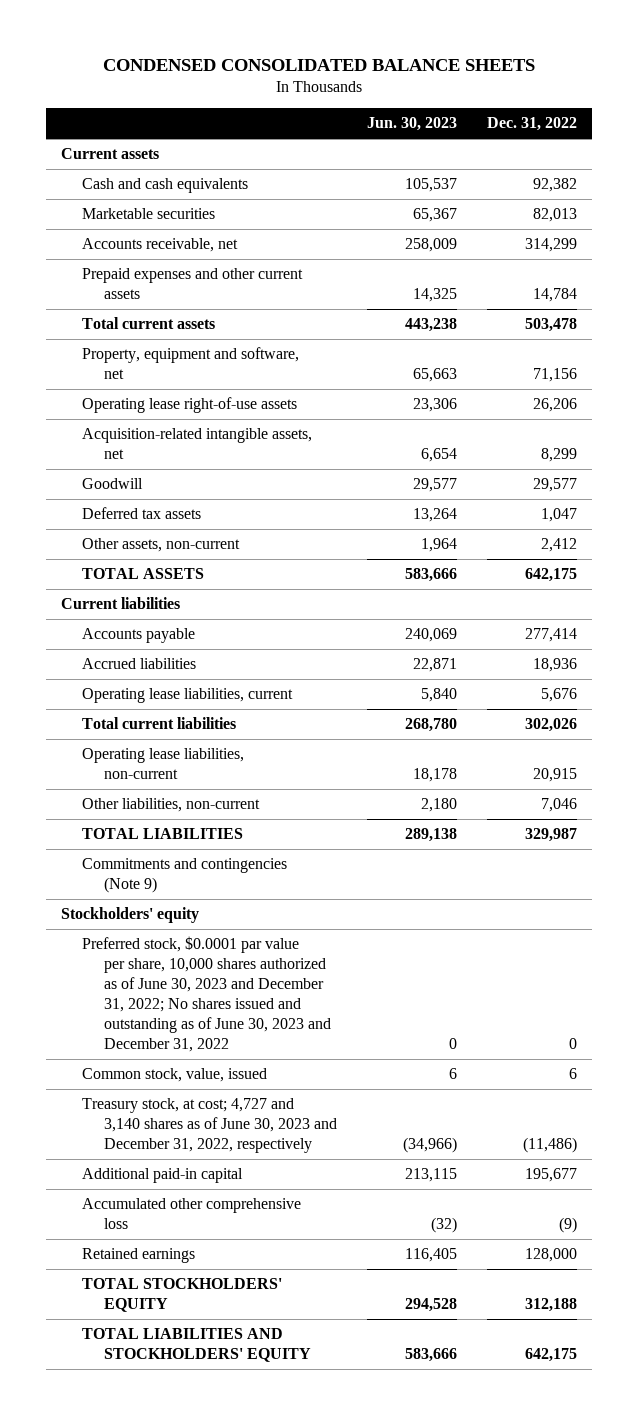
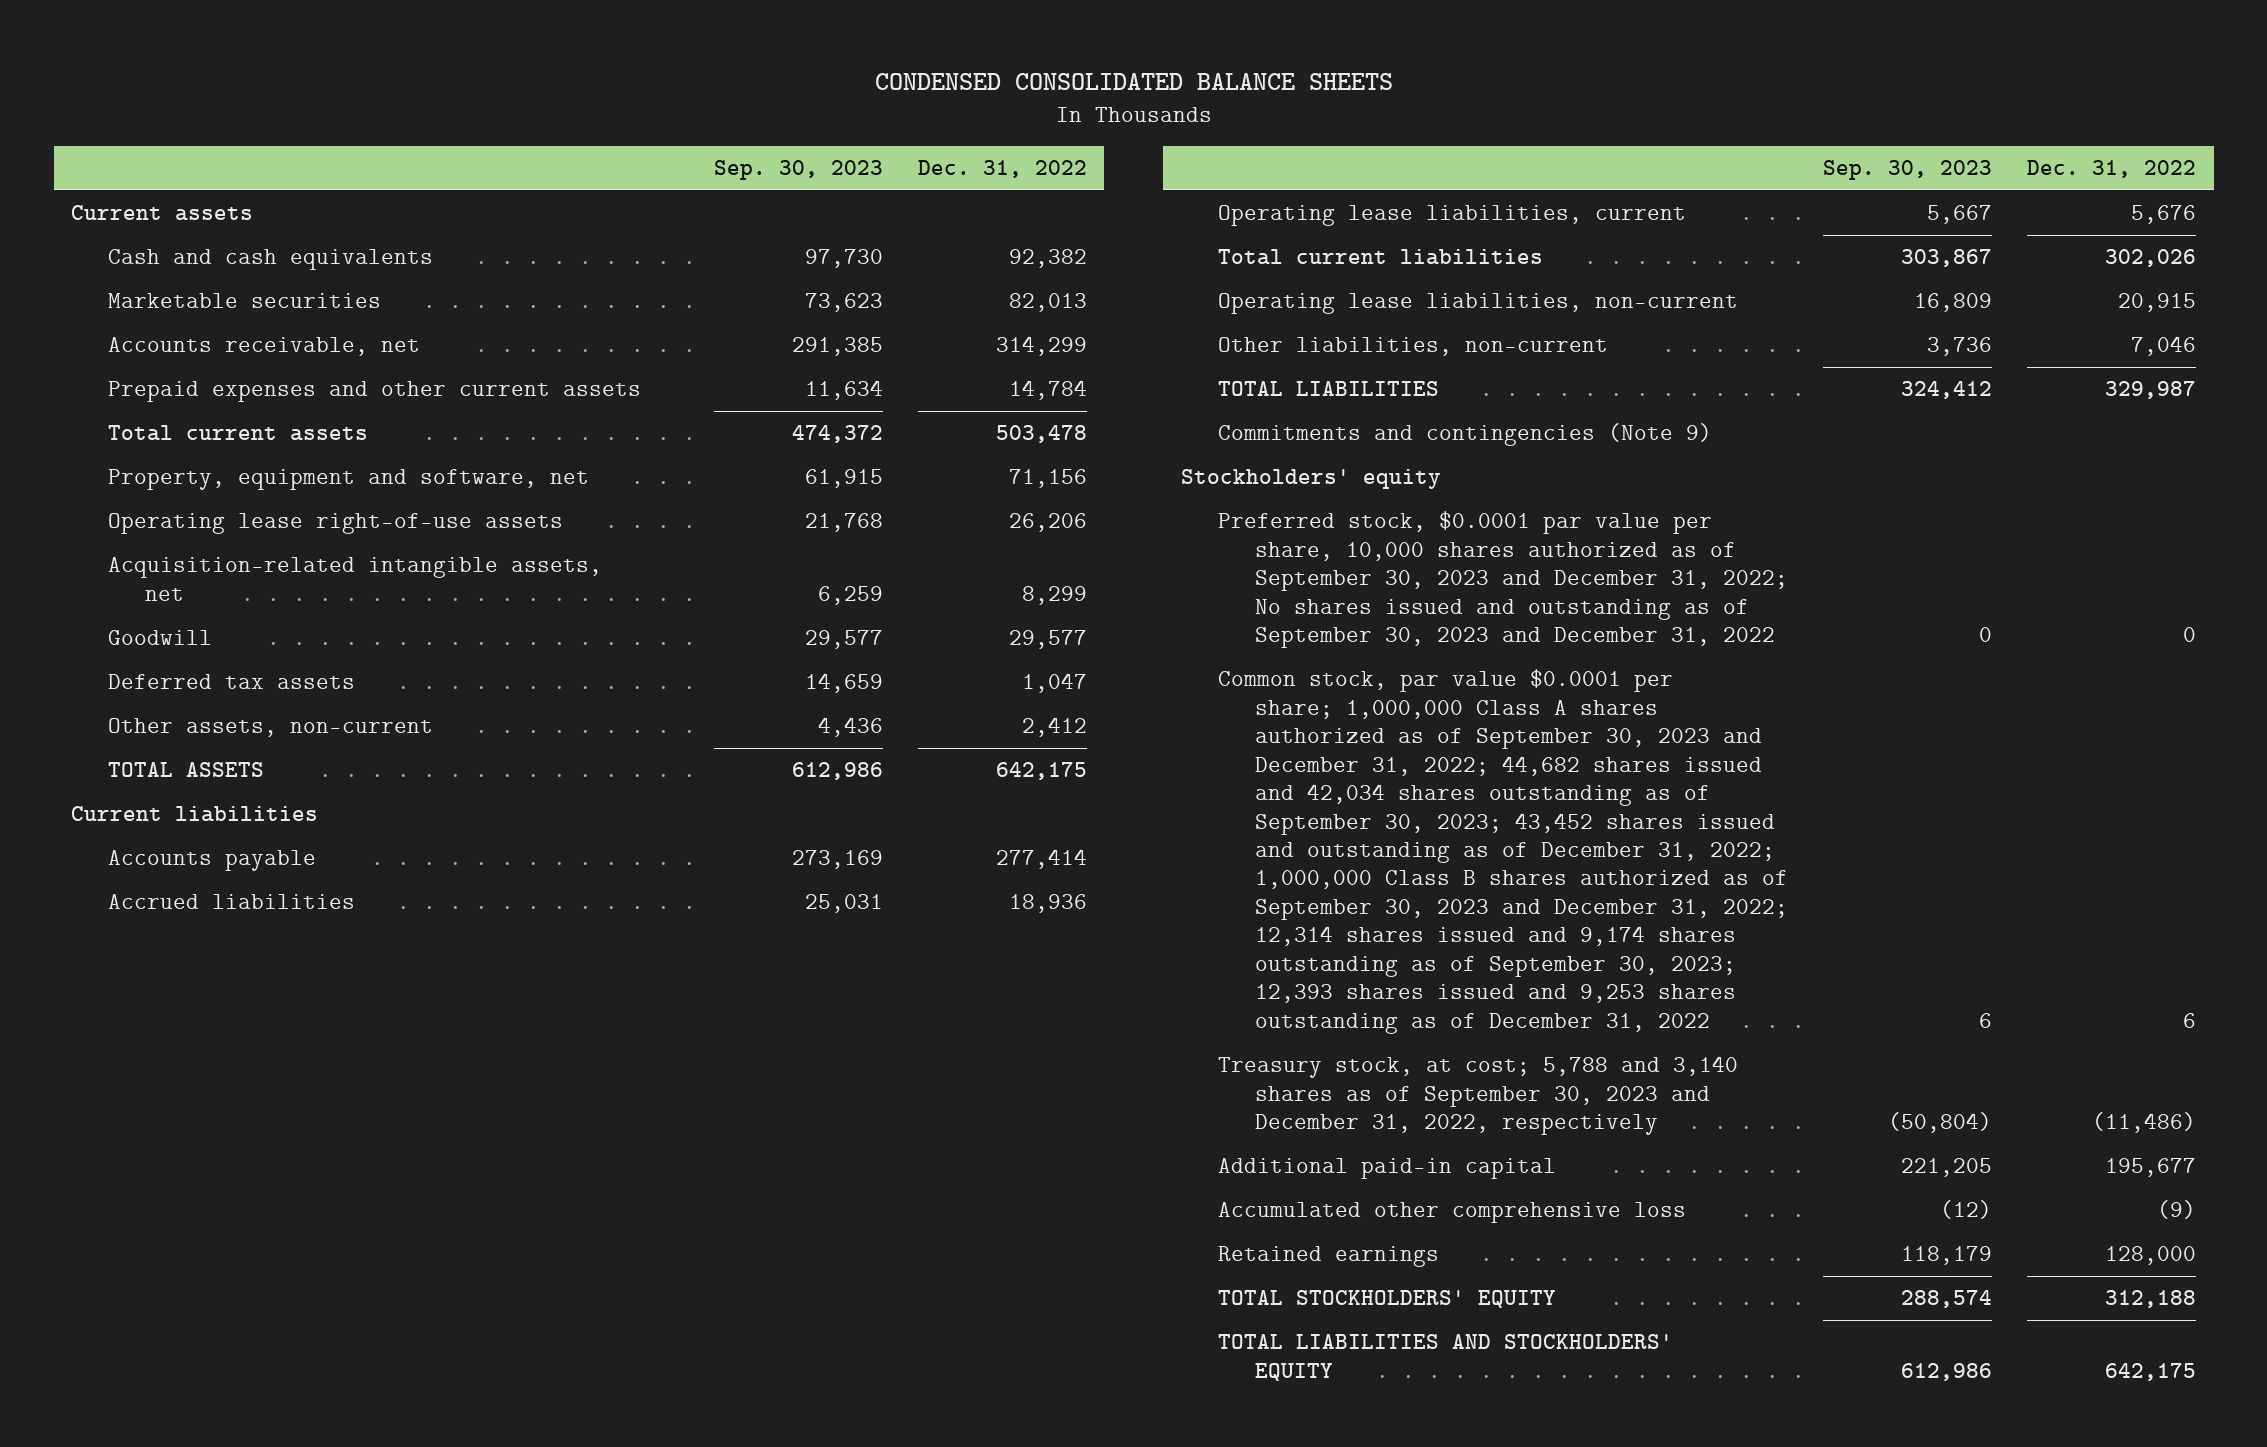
[367,117,458,132] Jun. 30, 2023 -> none
none -> [713,160,883,181] Sep. 30, 2023
[82,936,331,1053] Preferred stock, $0.0001 par value per share, 10,000 shares authorized as of June 30, 2023 and December 31, 2022; No shares issued and outstanding as of June 30, 2023 and December 31, 2022 -> [1217,511,1788,649] Preferred stock, $0.0001 par value per share, 10,000 shares authorized as of September 30, 2023 and December 31, 2022; No shares issued and outstanding as of September 30, 2023 and December 31, 2022
[82,1068,268,1083] Common stock, value, issued -> [1217,669,1788,1034] Common stock, par value $0.0001 per share; 1,000,000 Class A shares authorized as of September 30, 2023 and December 31, 2022; 44,682 shares issued and 42,034 shares outstanding as of September 30, 2023; 43,452 shares issued and outstanding as of December 31, 2022; 1,000,000 Class B shares authorized as of September 30, 2023 and December 31, 2022; 12,314 shares issued and 9,174 shares outstanding as of September 30, 2023; 12,393 shares issued and 9,253 shares outstanding as of December 31, 2022
[82,1098,337,1154] Treasury stock, at cost; 4,727 and 3,140 shares as of June 30, 2023 and December 31, 2022, respectively -> [1217,1056,1738,1136] Treasury stock, at cost; 5,788 and 3,140 shares as of September 30, 2023 and December 31, 2022, respectively

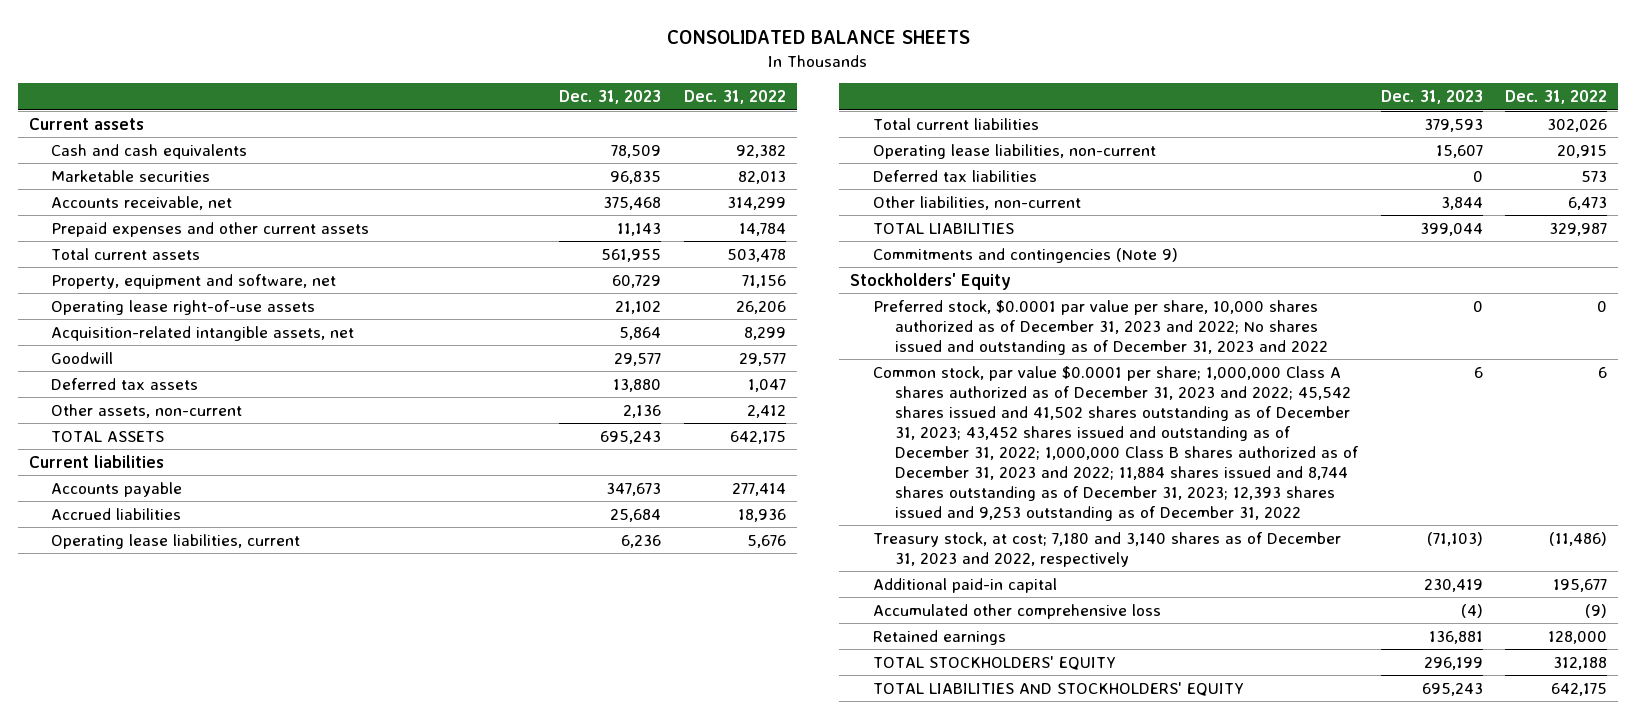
[874,73,1393,91] CONDENSED CONSOLIDATED BALANCE SHEETS -> [667,29,971,44] CONSOLIDATED BALANCE SHEETS
[713,160,883,181] Sep. 30, 2023 -> none
none -> [559,90,662,105] Dec. 31, 2023
none -> [872,169,1037,182] Deferred tax liabilities
[2131,336,2197,357] 7,046 -> [1568,196,1608,210] 6,473
[1180,469,1441,490] Stockholders' equity -> [850,272,1012,290] Stockholders' Equity
[1217,511,1788,649] Preferred stock, $0.0001 par value per share, 10,000 shares authorized as of September 30, 2023 and December 31, 2022; No shares issued and outstanding as of September 30, 2023 and December 31, 2022 -> [872,299,1329,355] Preferred stock, $0.0001 par value per share, 10,000 shares authorized as of December 31, 2023 and 2022; No shares issued and outstanding as of December 31, 2023 and 2022
[1217,669,1788,1034] Common stock, par value $0.0001 per share; 1,000,000 Class A shares authorized as of September 30, 2023 and December 31, 2022; 44,682 shares issued and 42,034 shares outstanding as of September 30, 2023; 43,452 shares issued and outstanding as of December 31, 2022; 1,000,000 Class B shares authorized as of September 30, 2023 and December 31, 2022; 12,314 shares issued and 9,174 shares outstanding as of September 30, 2023; 12,393 shares issued and 9,253 shares outstanding as of December 31, 2022 -> [872,365,1360,521] Common stock, par value $0.0001 per share; 1,000,000 Class A shares authorized as of December 31, 2023 and 2022; 45,542 shares issued and 41,502 shares outstanding as of December 31, 2023; 43,452 shares issued and outstanding as of December 31, 2022; 1,000,000 Class B shares authorized as of December 31, 2023 and 2022; 11,884 shares issued and 8,744 shares outstanding as of December 31, 2023; 12,393 shares issued and 9,253 outstanding as of December 31, 2022
[1217,1056,1738,1136] Treasury stock, at cost; 5,788 and 3,140 shares as of September 30, 2023 and December 31, 2022, respectively -> [872,531,1341,567] Treasury stock, at cost; 7,180 and 3,140 shares as of December 31, 2023 and 2022, respectively

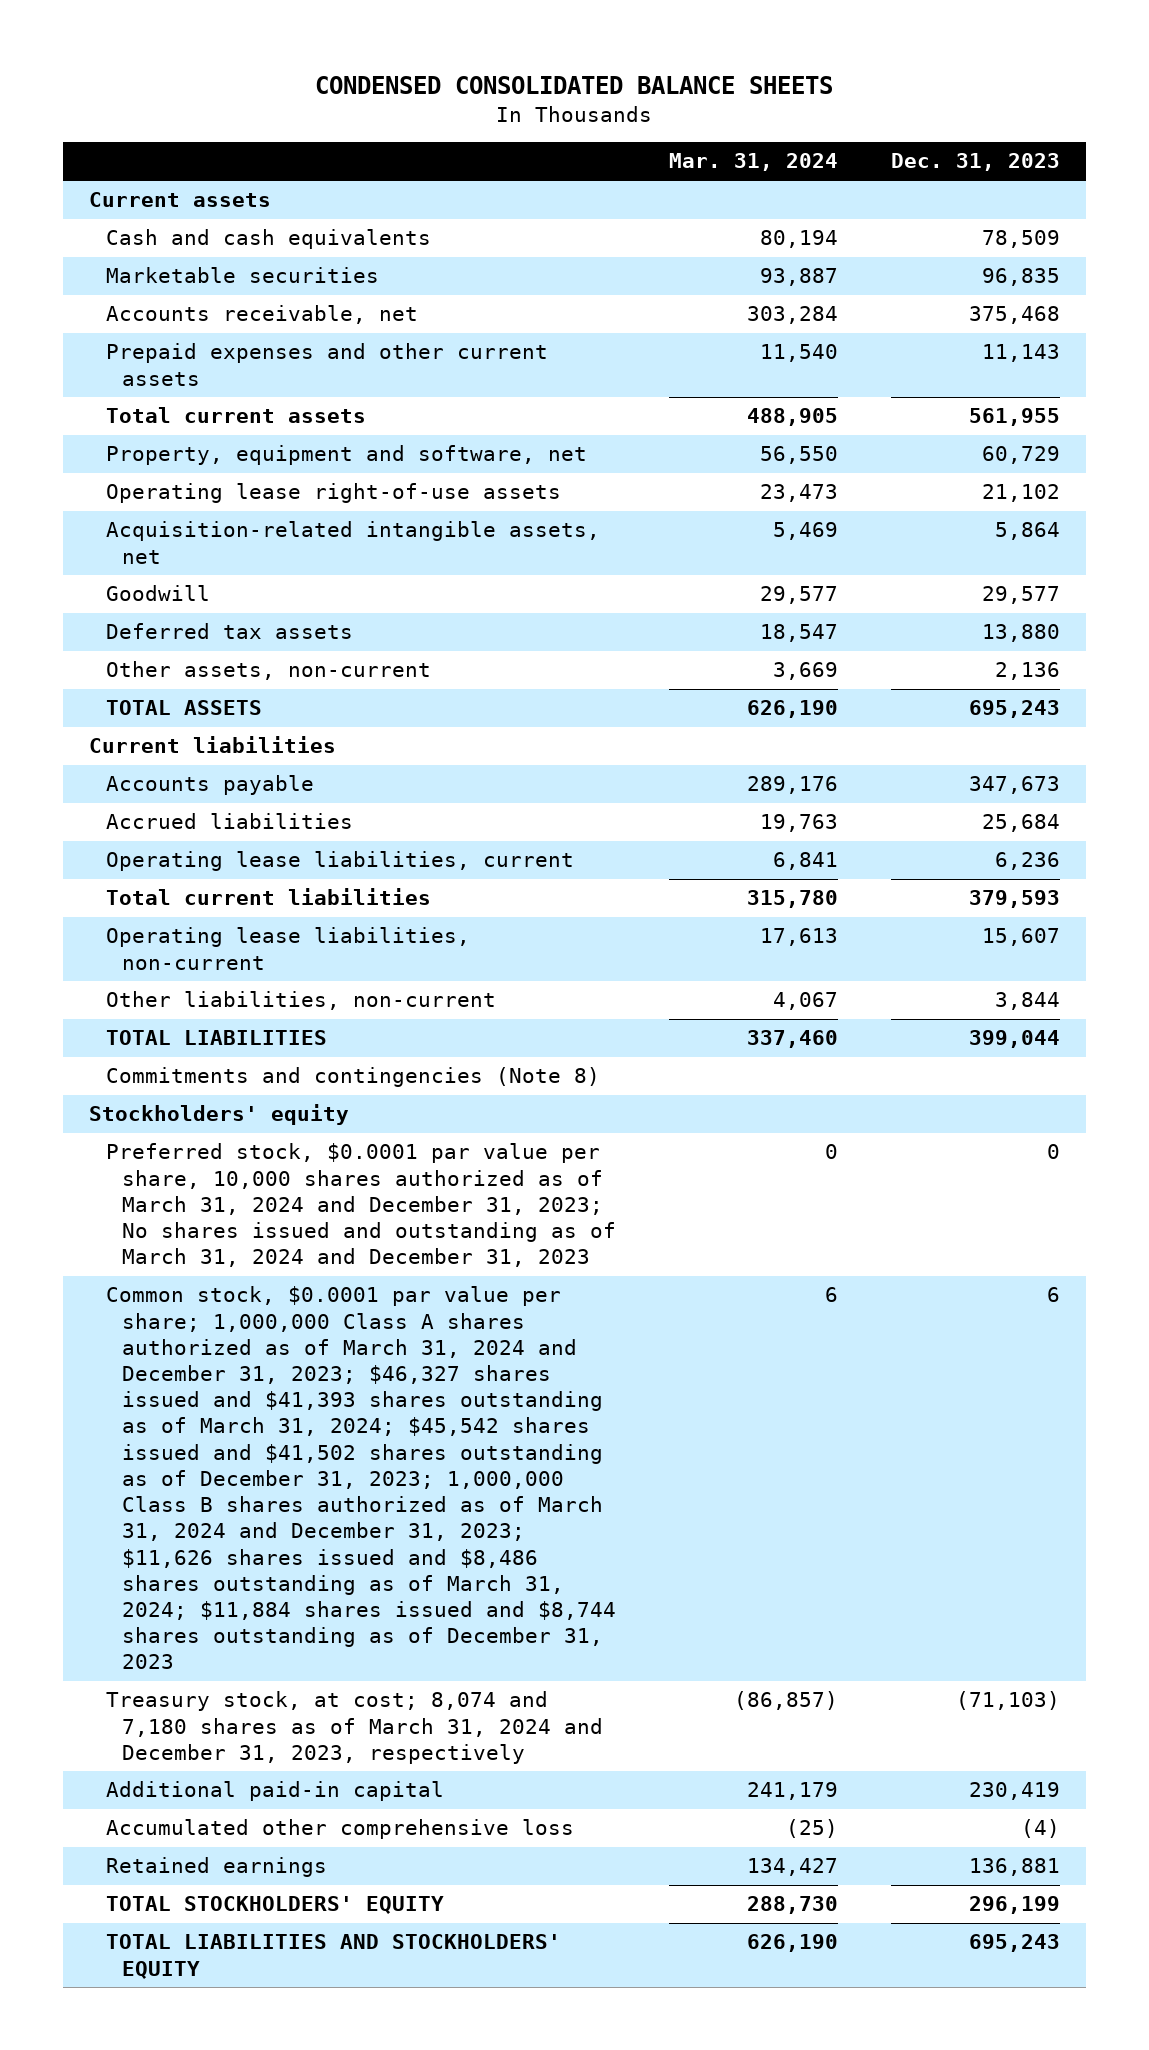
[667,29,971,44] CONSOLIDATED BALANCE SHEETS -> [315,76,834,95] CONDENSED CONSOLIDATED BALANCE SHEETS
[683,90,786,105] Dec. 31, 2022 -> none
none -> [668,153,838,172] Mar. 31, 2024
[872,169,1037,182] Deferred tax liabilities -> none
[872,247,1178,263] Commitments and contingencies (Note 9) -> [105,1067,600,1088] Commitments and contingencies (Note 8)
[850,272,1012,290] Stockholders' Equity -> [89,1104,350,1126] Stockholders' equity
[872,299,1329,355] Preferred stock, $0.0001 par value per share, 10,000 shares authorized as of December 31, 2023 and 2022; No shares issued and outstanding as of December 31, 2023 and 2022 -> [105,1143,617,1268] Preferred stock, $0.0001 par value per share, 10,000 shares authorized as of March 31, 2024 and December 31, 2023; No shares issued and outstanding as of March 31, 2024 and December 31, 2023
[872,365,1360,521] Common stock, par value $0.0001 per share; 1,000,000 Class A shares authorized as of December 31, 2023 and 2022; 45,542 shares issued and 41,502 shares outstanding as of December 31, 2023; 43,452 shares issued and outstanding as of December 31, 2022; 1,000,000 Class B shares authorized as of December 31, 2023 and 2022; 11,884 shares issued and 8,744 shares outstanding as of December 31, 2023; 12,393 shares issued and 9,253 outstanding as of December 31, 2022 -> [105,1286,617,1670] Common stock, $0.0001 par value per share; 1,000,000 Class A shares authorized as of March 31, 2024 and December 31, 2023; $46,327 shares issued and $41,393 shares outstanding as of March 31, 2024; $45,542 shares issued and $41,502 shares outstanding as of December 31, 2023; 1,000,000 Class B shares authorized as of March 31, 2024 and December 31, 2023; $11,626 shares issued and $8,486 shares outstanding as of March 31, 2024; $11,884 shares issued and $8,744 shares outstanding as of December 31, 2023
[872,531,1341,567] Treasury stock, at cost; 7,180 and 3,140 shares as of December 31, 2023 and 2022, respectively -> [105,1691,604,1764] Treasury stock, at cost; 8,074 and 7,180 shares as of March 31, 2024 and December 31, 2023, respectively

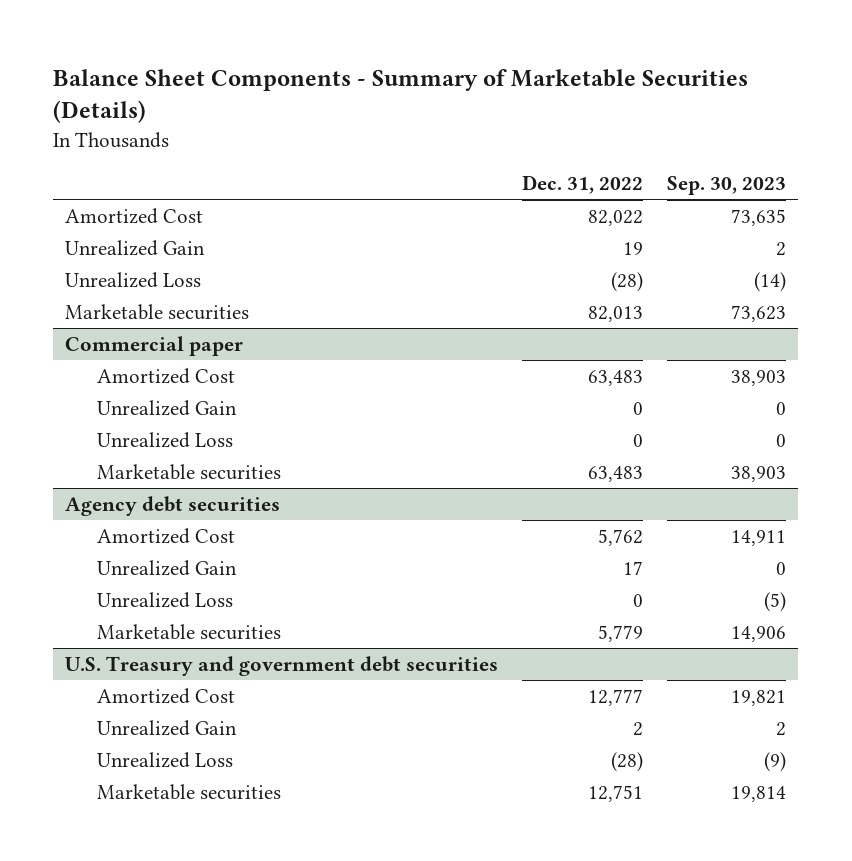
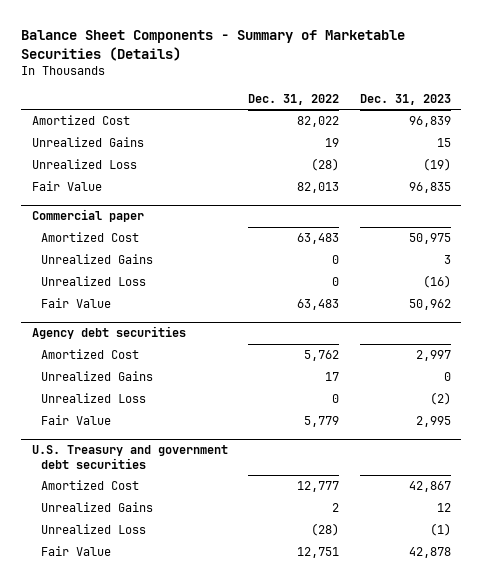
[667,176,787,196] Sep. 30, 2023 -> none
none -> [359,93,451,105] Dec. 31, 2023
[65,239,206,256] Unrealized Gain -> [31,137,144,148] Unrealized Gains
[65,303,250,320] Marketable securities -> [31,181,102,192] Fair Value
[97,399,238,416] Unrealized Gain -> [41,254,154,265] Unrealized Gains
[97,463,282,480] Marketable securities -> [41,298,112,309] Fair Value
[97,559,238,576] Unrealized Gain -> [41,371,154,382] Unrealized Gains
[97,623,282,640] Marketable securities -> [41,415,112,426] Fair Value
[97,719,238,736] Unrealized Gain -> [41,502,154,513] Unrealized Gains
[97,783,282,800] Marketable securities -> [41,546,112,557] Fair Value

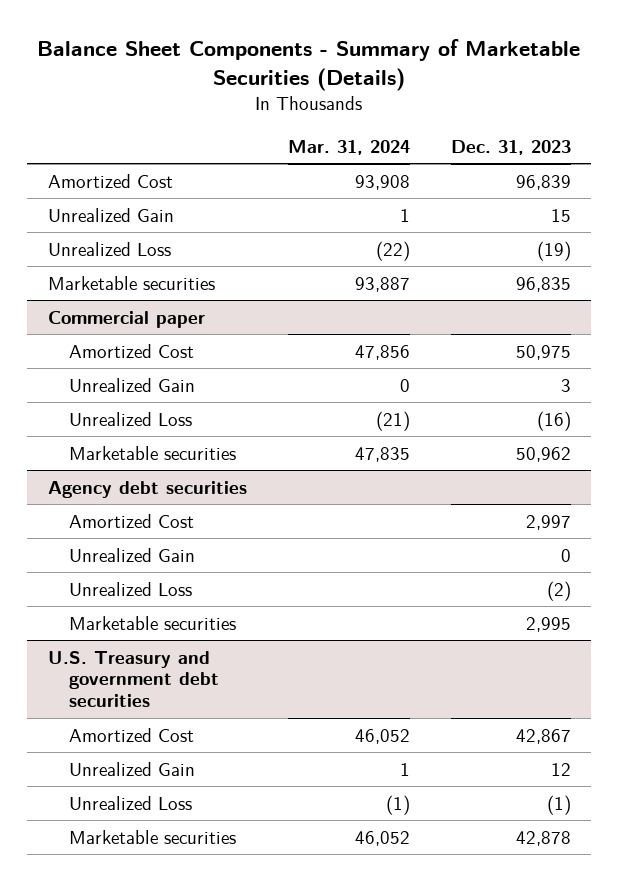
[248,93,340,105] Dec. 31, 2022 -> none
none -> [287,139,410,155] Mar. 31, 2024
[31,137,144,148] Unrealized Gains -> [47,207,174,222] Unrealized Gain
[31,181,102,192] Fair Value -> [47,275,215,290] Marketable securities
[41,254,154,265] Unrealized Gains -> [69,377,196,392] Unrealized Gain
[41,298,112,309] Fair Value -> [69,445,237,460] Marketable securities
[41,371,154,382] Unrealized Gains -> [69,547,196,562] Unrealized Gain
[41,415,112,426] Fair Value -> [69,615,237,630] Marketable securities
[41,502,154,513] Unrealized Gains -> [69,761,196,776] Unrealized Gain
[41,546,112,557] Fair Value -> [69,829,237,844] Marketable securities

